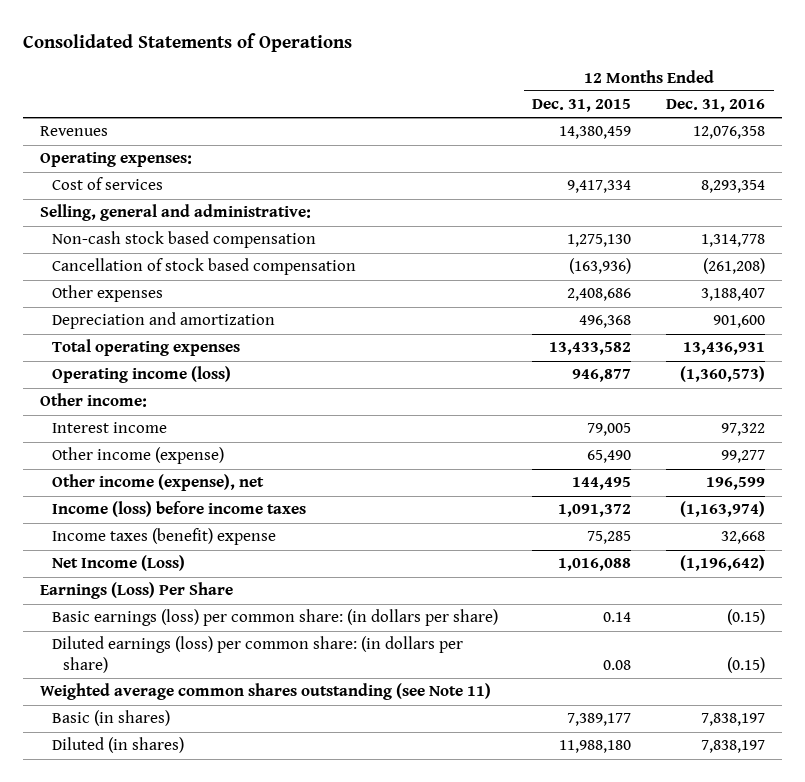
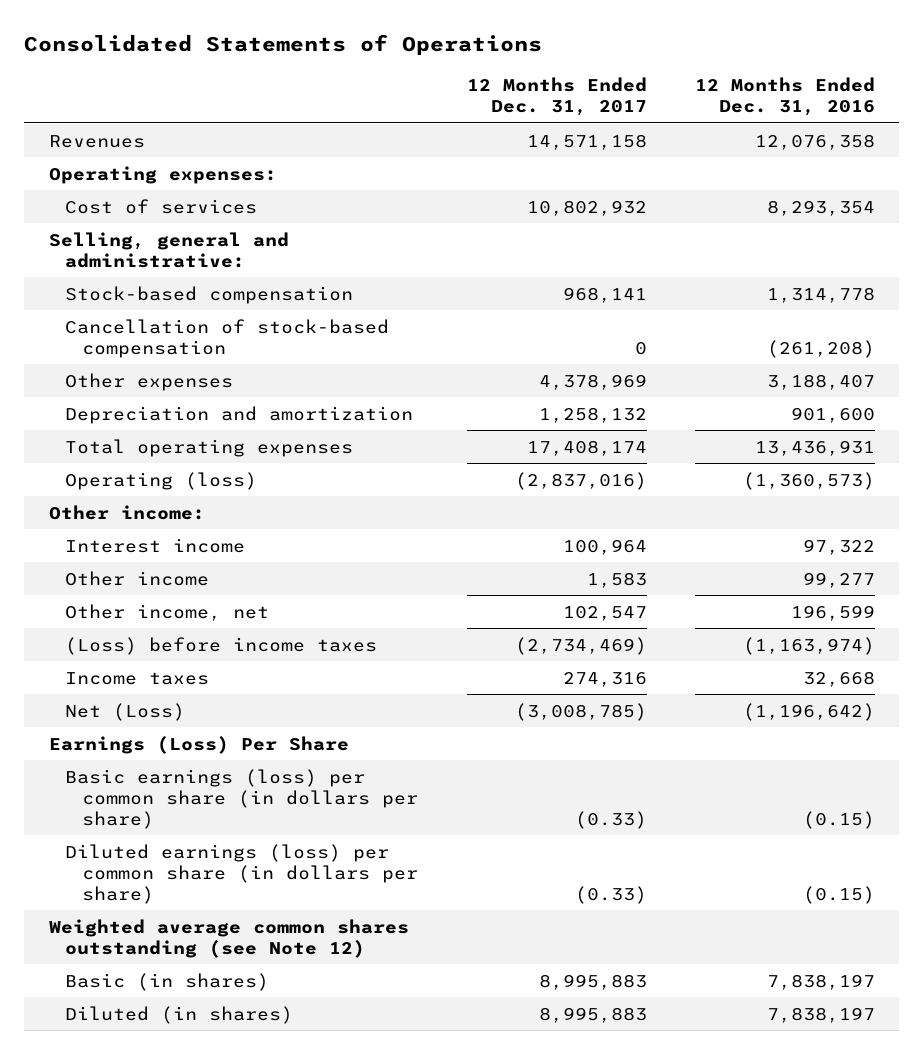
[532,99,632,113] Dec. 31, 2015 -> none
none -> [466,77,647,116] 12 Months Ended Dec. 31, 2017
[51,231,316,249] Non-cash stock based compensation -> [65,285,354,304] Stock-based compensation
[51,258,356,276] Cancellation of stock based compensation -> [65,318,390,358] Cancellation of stock-based compensation
[51,366,231,384] Operating income (loss) -> [65,471,258,490] Operating (loss)
[51,447,224,465] Other income (expense) -> [65,570,210,586] Other income
[51,474,264,492] Other income (expense), net -> [65,603,270,621] Other income, net
[51,501,306,518] Income (loss) before income taxes -> [65,636,378,655] (Loss) before income taxes
[51,528,276,546] Income taxes (benefit) expense -> [65,671,210,685] Income taxes
[51,555,185,572] Net Income (Loss) -> [65,702,186,721] Net (Loss)
[51,609,498,627] Basic earnings (loss) per common share: (in dollars per share) -> [65,768,419,829] Basic earnings (loss) per common share (in dollars per share)
[51,636,463,673] Diluted earnings (loss) per common share: (in dollars per share) -> [65,843,419,904] Diluted earnings (loss) per common share (in dollars per share)
[40,683,492,701] Weighted average common shares outstanding (see Note 11) -> [48,918,409,958] Weighted average common shares outstanding (see Note 12)

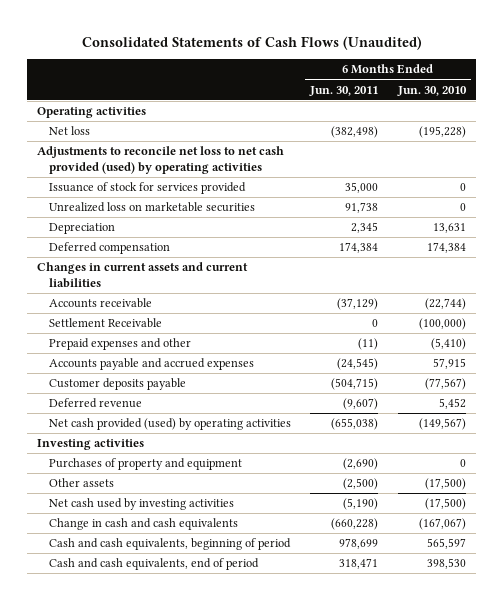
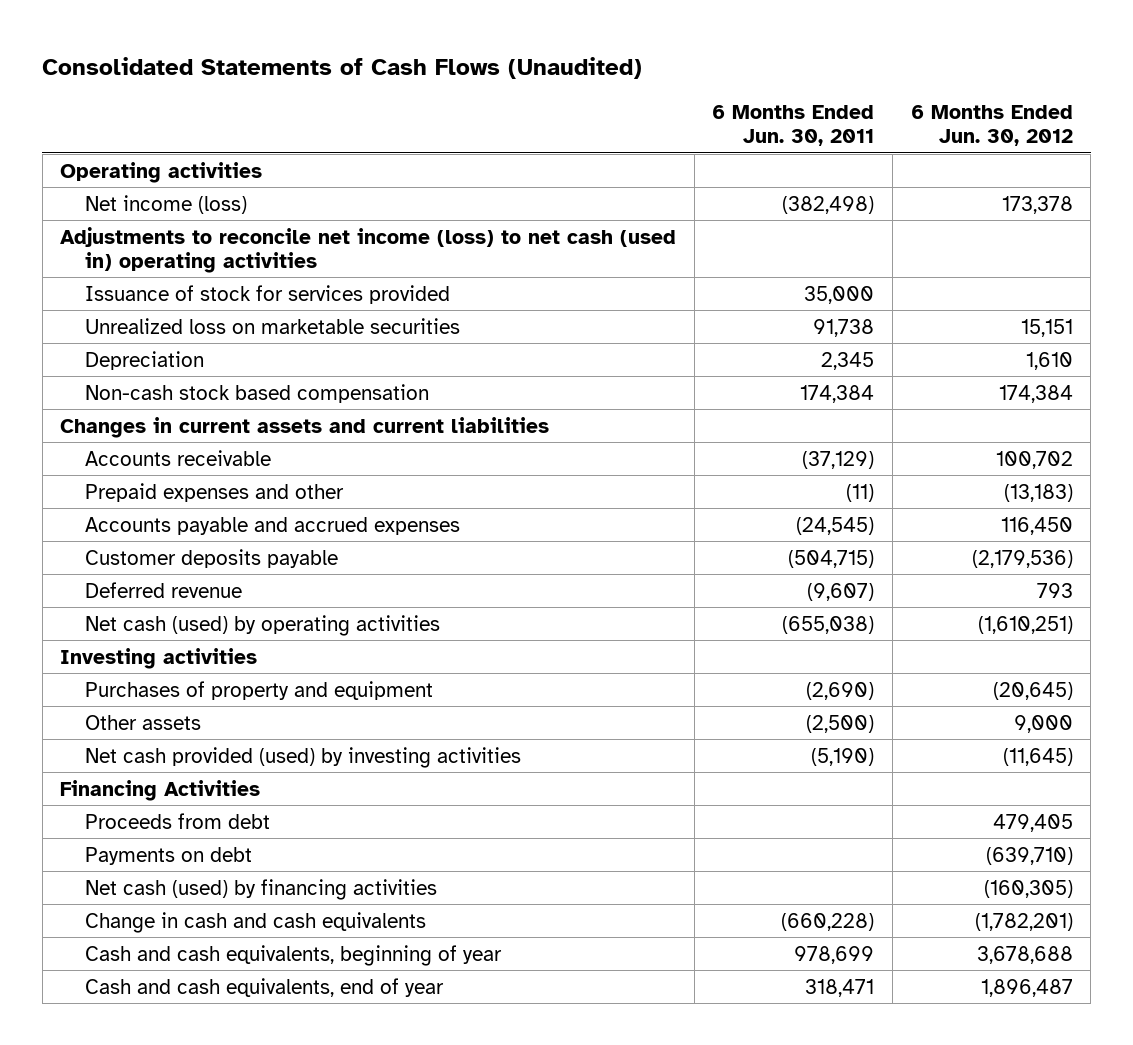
[397,85,468,96] Jun. 30, 2010 -> none
none -> [910,105,1073,147] 6 Months Ended Jun. 30, 2012
[48,126,90,136] Net loss -> [84,194,247,214] Net income (loss)
[37,146,285,175] Adjustments to reconcile net loss to net cash provided (used) by operating activities -> [60,226,677,273] Adjustments to reconcile net income (loss) to net cash (used in) operating activities
[48,242,170,255] Deferred compensation -> [84,383,429,403] Non-cash stock based compensation
[48,318,162,329] Settlement Receivable -> none
[48,418,291,431] Net cash provided (used) by operating activities -> [84,614,440,636] Net cash (used) by operating activities
[48,498,234,511] Net cash used by investing activities -> [84,746,521,768] Net cash provided (used) by investing activities
none -> [60,779,261,801] Financing Activities
none -> [84,812,270,829] Proceeds from debt
none -> [84,846,252,865] Payments on debt
none -> [84,878,437,900] Net cash (used) by financing activities
[48,538,291,551] Cash and cash equivalents, beginning of period -> [84,944,502,966] Cash and cash equivalents, beginning of year
[48,558,259,571] Cash and cash equivalents, end of period -> [84,977,444,997] Cash and cash equivalents, end of year

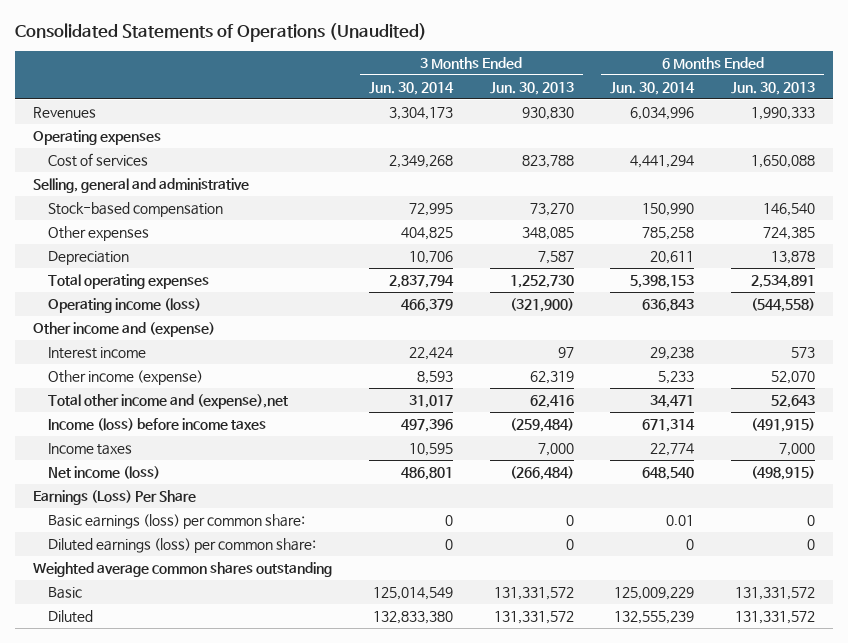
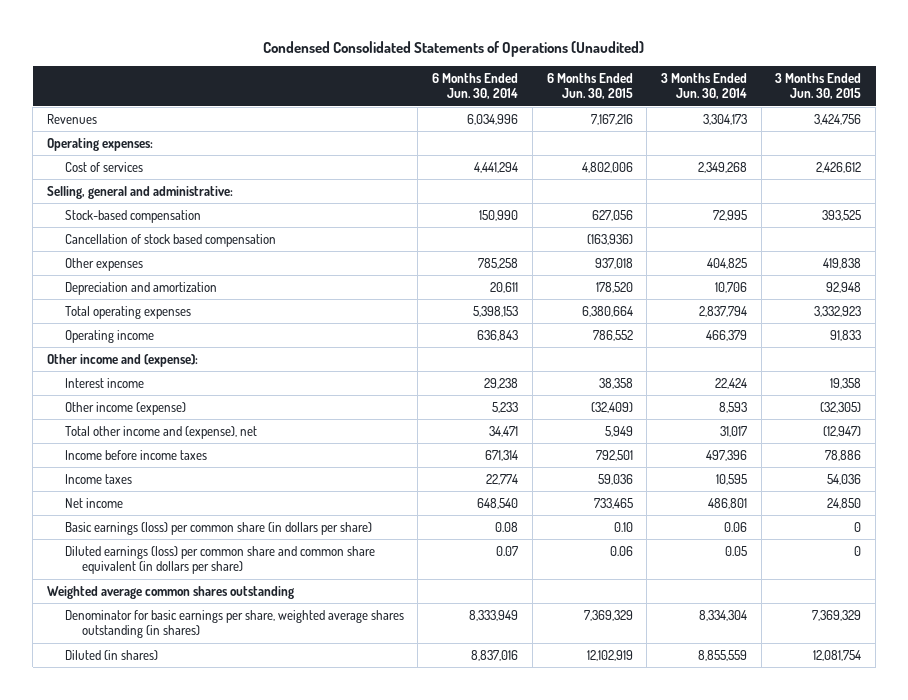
[14,22,427,42] Consolidated Statements of Operations (Unaudited) -> [263,41,645,58] Condensed Consolidated Statements of Operations (Unaudited)
[489,81,574,95] Jun. 30, 2013 -> none
[730,81,815,95] Jun. 30, 2013 -> none
none -> [546,72,633,100] 6 Months Ended Jun. 30, 2015
none -> [775,72,862,100] 3 Months Ended Jun. 30, 2015
[33,130,162,146] Operating expenses -> [47,137,154,151] Operating expenses:
[33,178,250,194] Selling, general and administrative -> [47,185,234,199] Selling, general and administrative:
none -> [64,233,276,247] Cancellation of stock based compensation
[47,251,129,266] Depreciation -> [64,281,217,295] Depreciation and amortization
[47,298,201,314] Operating income (loss) -> [64,329,154,343] Operating income
[33,322,216,338] Other income and (expense) -> [47,353,199,367] Other income and (expense):
[47,394,288,410] Total other income and (expense),net -> [64,425,257,439] Total other income and (expense), net
[47,418,266,432] Income (loss) before income taxes -> [64,449,207,460] Income before income taxes
[33,490,197,506] Earnings (Loss) Per Share -> none
[47,466,160,480] Net income (loss) -> [64,497,123,508] Net income
[47,514,305,530] Basic earnings (loss) per common share: -> [64,521,372,535] Basic earnings (loss) per common share (in dollars per share)
[444,515,453,527] 0 -> [723,521,747,532] 0.06
[666,515,695,527] 0.01 -> [495,521,519,532] 0.08
[47,538,316,554] Diluted earnings (loss) per common share: -> [64,545,375,575] Diluted earnings (loss) per common share and common share equivalent (in dollars per share)
[444,539,453,551] 0 -> [724,545,747,556] 0.05
[686,539,695,551] 0 -> [496,545,519,556] 0.07
[47,587,82,600] Basic -> none
none -> [64,609,404,639] Denominator for basic earnings per share, weighted average shares outstanding (in shares)
[47,610,93,624] Diluted -> [64,649,158,660] Diluted (in shares)
[372,611,453,625] 132,833,380 -> [697,649,747,661] 8,855,559
[614,611,695,625] 132,555,239 -> [471,649,519,661] 8,837,016

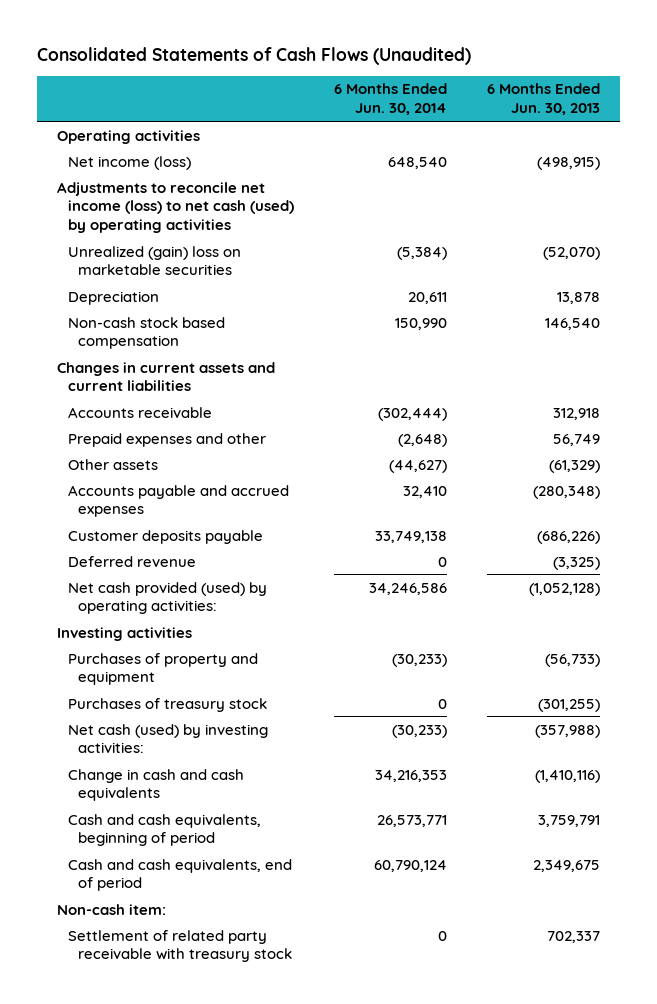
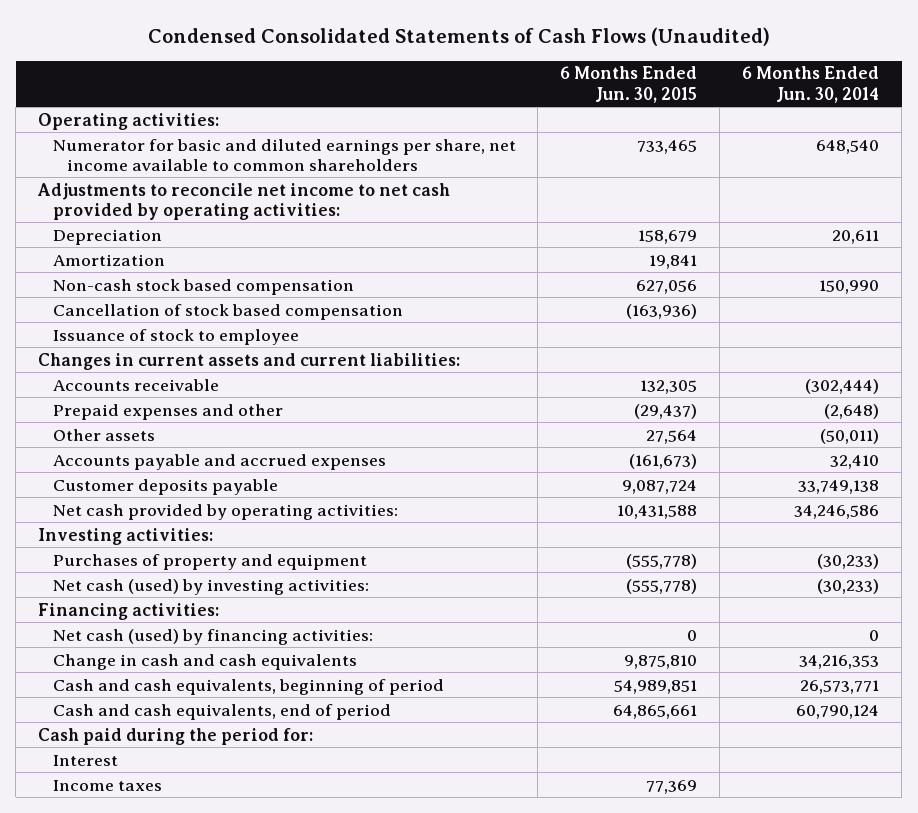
[36,46,471,65] Consolidated Statements of Cash Flows (Unaudited) -> [147,27,770,47] Condensed Consolidated Statements of Cash Flows (Unaudited)
[486,83,600,116] 6 Months Ended Jun. 30, 2013 -> none
none -> [560,66,698,103] 6 Months Ended Jun. 30, 2015
[67,245,241,276] Unrealized (gain) loss on marketable securities -> none
[56,129,200,144] Operating activities -> [38,112,220,130] Operating activities:
[67,155,191,170] Net income (loss) -> [52,138,516,171] Numerator for basic and diluted earnings per share, net income available to common shareholders
[56,181,294,234] Adjustments to reconcile net income (loss) to net cash (used) by operating activities -> [37,182,451,220] Adjustments to reconcile net income to net cash provided by operating activities:
none -> [52,253,165,266] Amortization
none -> [52,303,403,320] Cancellation of stock based compensation
none -> [52,328,299,345] Issuance of stock to employee
[56,361,275,392] Changes in current assets and current liabilities -> [38,352,461,370] Changes in current assets and current liabilities:
[388,459,447,473] (44,627) -> [820,428,880,444] (50,011)
[67,555,196,567] Deferred revenue -> none
[67,581,267,615] Net cash provided (used) by operating activities: -> [52,503,398,520] Net cash provided by operating activities:
[56,626,192,641] Investing activities -> [38,527,214,545] Investing activities:
[67,697,267,712] Purchases of treasury stock -> none
none -> [38,602,220,620] Financing activities:
none -> [52,628,373,645] Net cash (used) by financing activities:
[56,903,166,915] Non-cash item: -> none
[67,929,293,963] Settlement of related party receivable with treasury stock -> none
none -> [38,727,314,745] Cash paid during the period for:
none -> [52,754,118,766] Interest
none -> [52,779,162,791] Income taxes

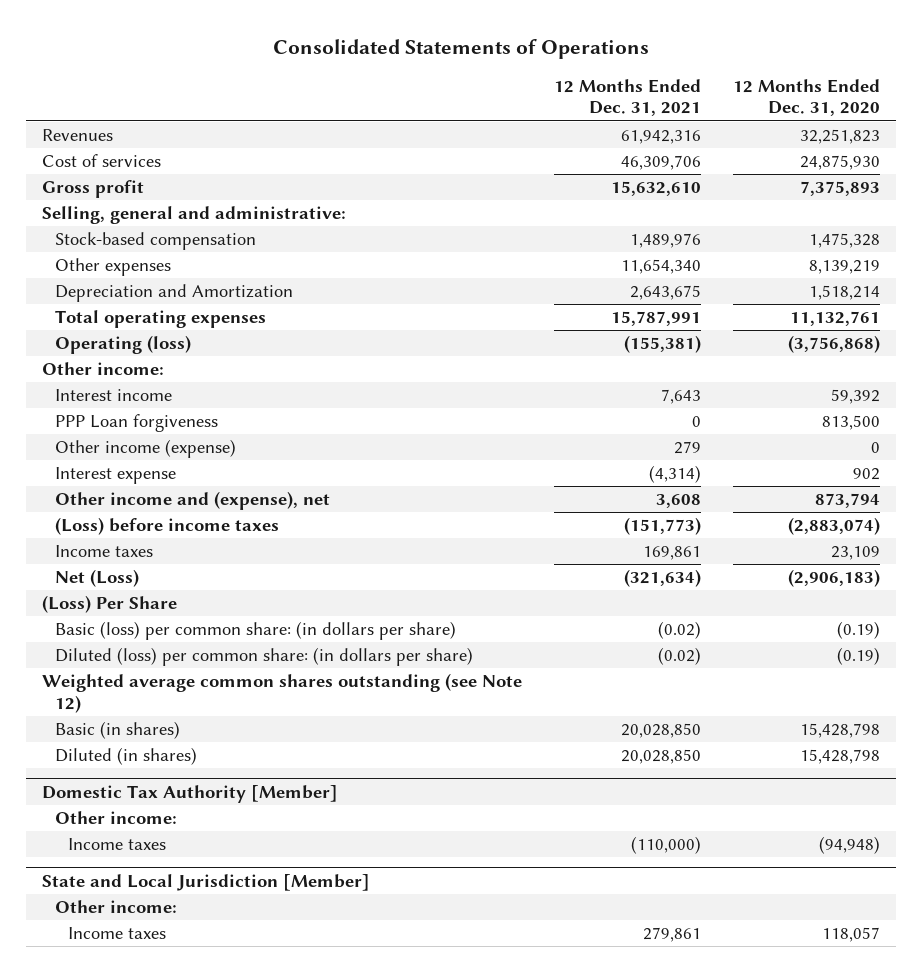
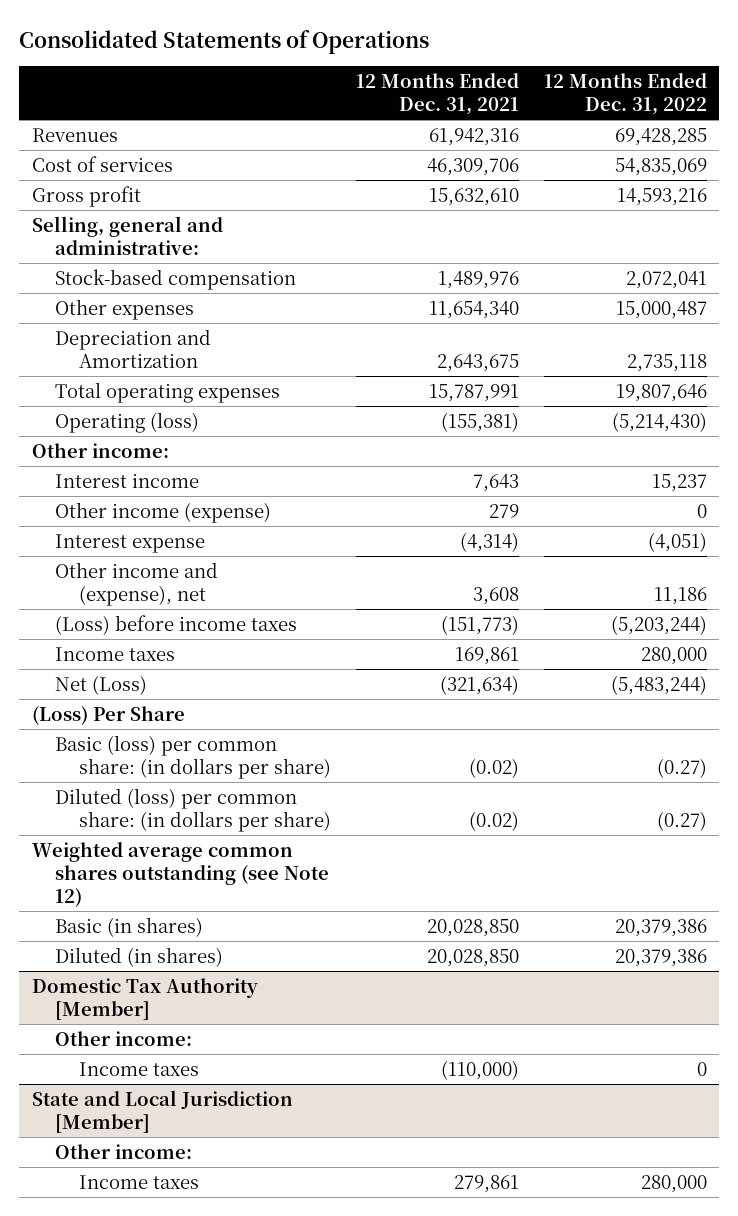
[732,78,880,117] 12 Months Ended Dec. 31, 2020 -> none
none -> [543,72,707,115] 12 Months Ended Dec. 31, 2022
[54,414,218,433] PPP Loan forgiveness -> none

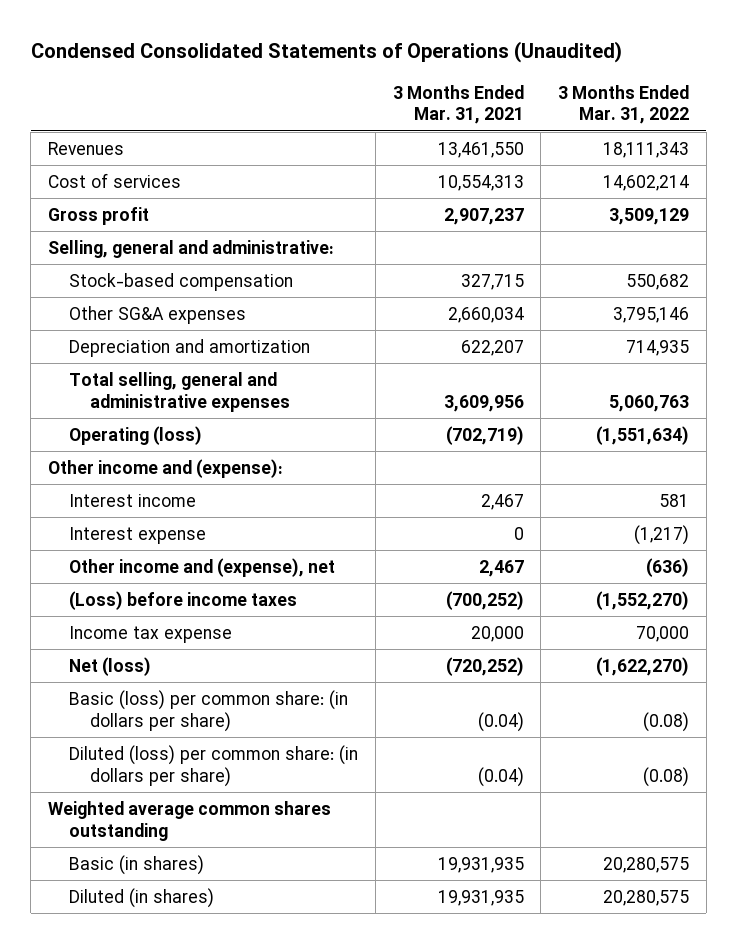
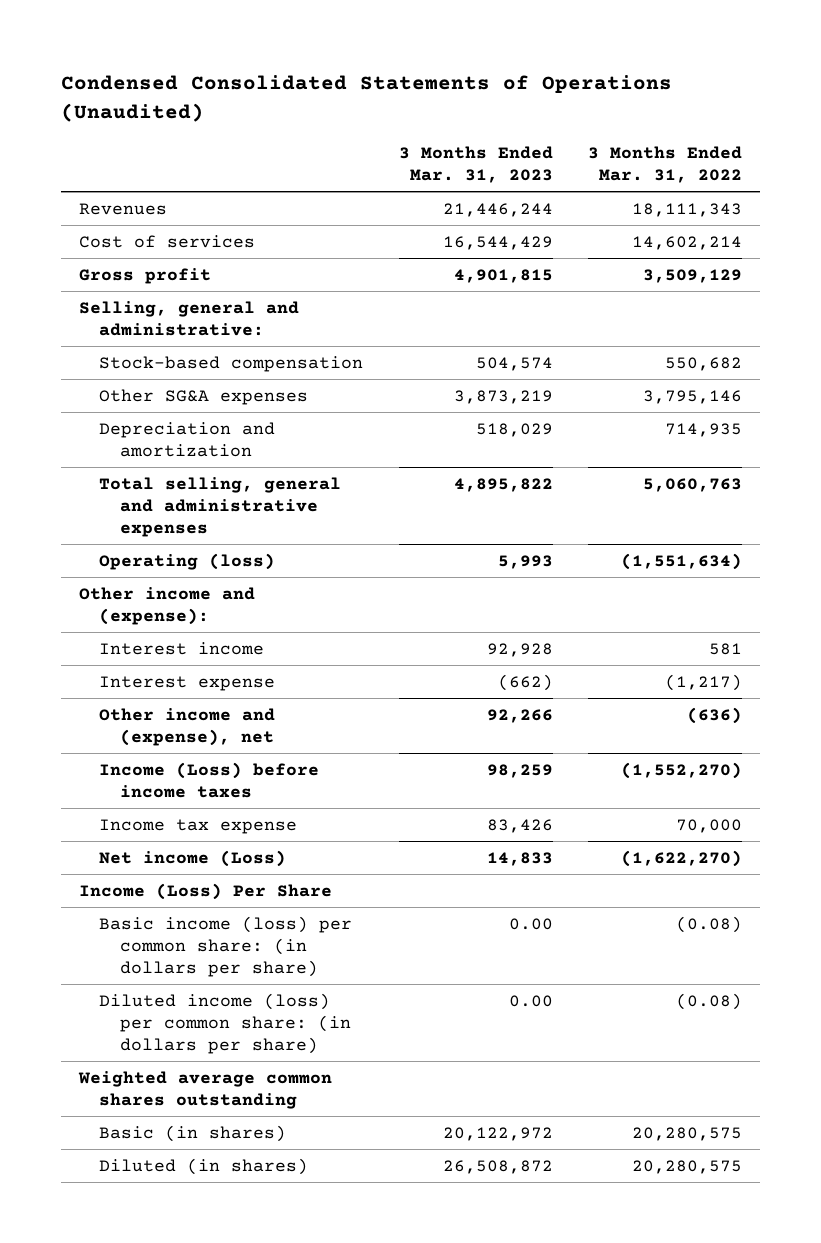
[392,84,524,125] 3 Months Ended Mar. 31, 2021 -> none
none -> [398,145,553,183] 3 Months Ended Mar. 31, 2023
[69,590,298,610] (Loss) before income taxes -> [99,761,320,798] Income (Loss) before income taxes
[69,656,152,676] Net (loss) -> [99,849,287,867] Net income (Loss)
none -> [78,882,332,900] Income (Loss) Per Share
[69,689,349,732] Basic (loss) per common share: (in dollars per share) -> [99,915,353,978] Basic income (loss) per common share: (in dollars per share)
[69,744,359,787] Diluted (loss) per common share: (in dollars per share) -> [99,992,352,1055] Diluted income (loss) per common share: (in dollars per share)

